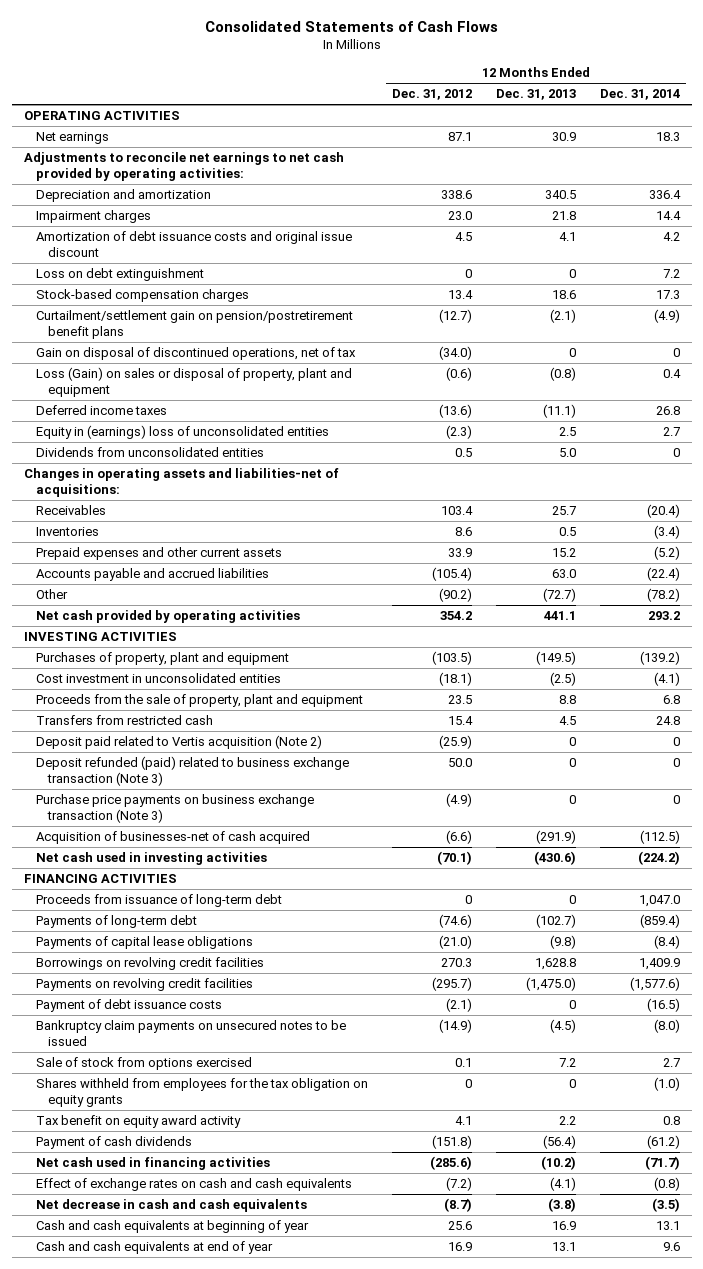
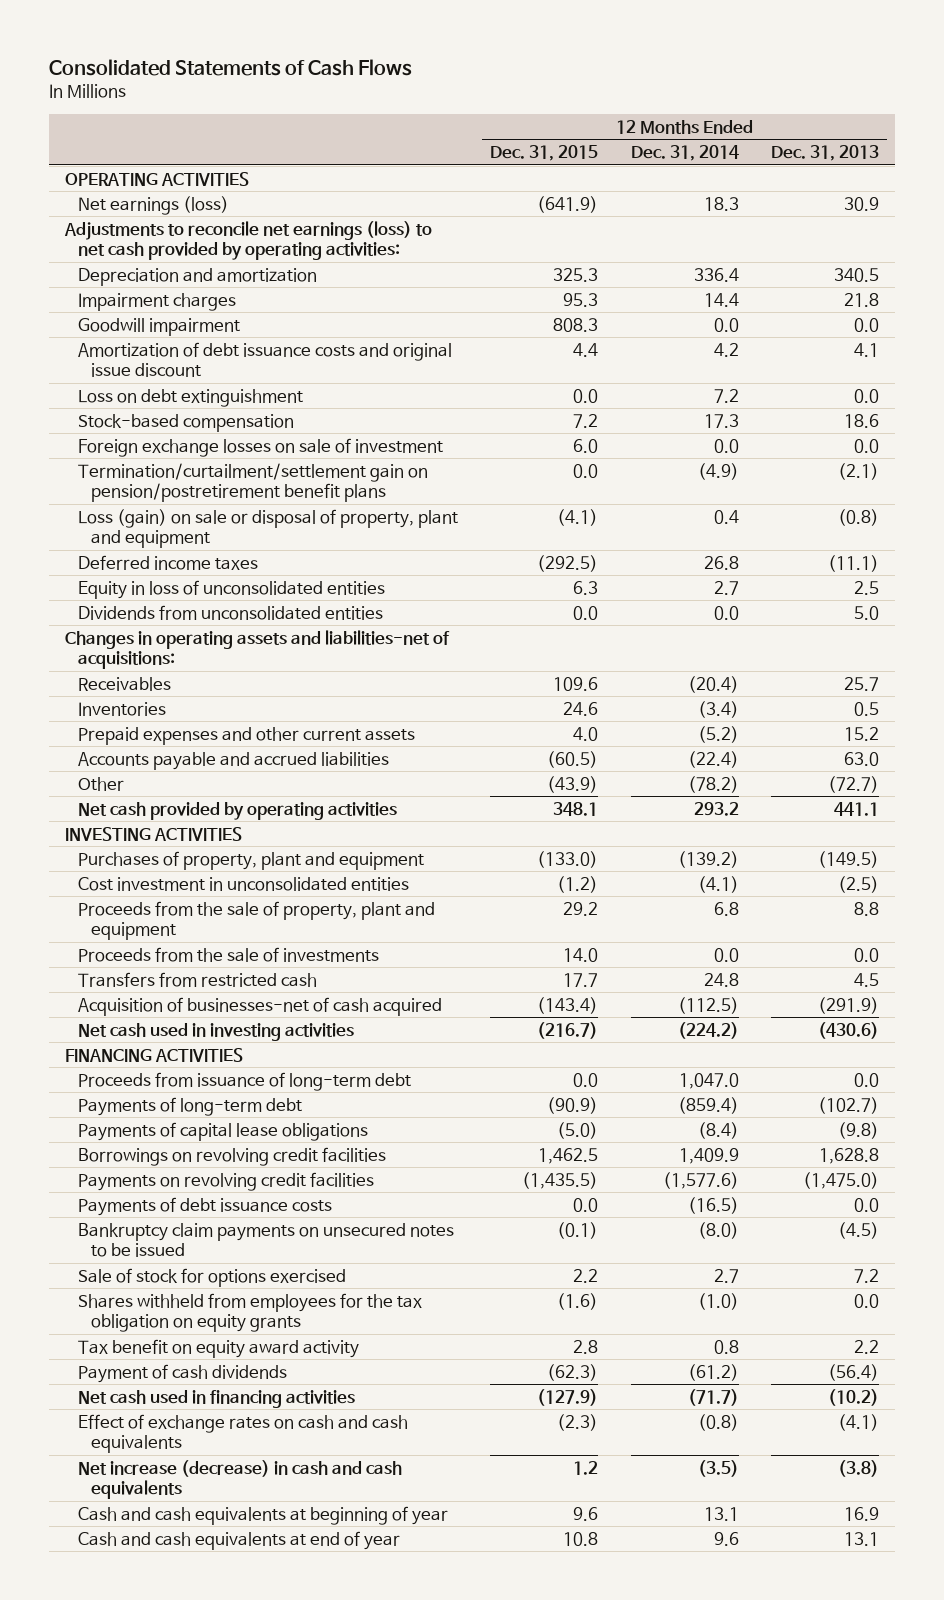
[391,89,472,101] Dec. 31, 2012 -> none
none -> [490,145,599,162] Dec. 31, 2015
[36,132,110,145] Net earnings -> [77,195,229,215] Net earnings (loss)
[23,152,344,182] Adjustments to reconcile net earnings to net cash provided by operating activities: -> [63,220,432,260] Adjustments to reconcile net earnings (loss) to net cash provided by operating activities:
none -> [77,317,240,336] Goodwill impairment
[36,347,357,361] Gain on disposal of discontinued operations, net of tax -> none
[568,269,576,279] 0 -> [854,388,880,403] 0.0
[36,289,250,303] Stock-based compensation charges -> [77,413,294,432] Stock-based compensation
none -> [77,437,443,457] Foreign exchange losses on sale of investment
[36,310,354,340] Curtailment/settlement gain on pension/postretirement benefit plans -> [77,462,428,502] Termination/curtailment/settlement gain on pension/postretirement benefit plans
[36,367,353,398] Loss (Gain) on sales or disposal of property, plant and equipment -> [77,508,458,548] Loss (gain) on sale or disposal of property, plant and equipment
[36,425,330,440] Equity in (earnings) loss of unconsolidated entities -> [77,579,385,599] Equity in loss of unconsolidated entities
[672,448,680,458] 0 -> [713,605,739,620] 0.0
none -> [77,946,379,962] Proceeds from the sale of investments
[36,735,323,750] Deposit paid related to Vertis acquisition (Note 2) -> none
[36,756,350,787] Deposit refunded (paid) related to business exchange transaction (Note 3) -> none
[36,794,315,824] Purchase price payments on business exchange transaction (Note 3) -> none
[568,895,576,905] 0 -> [854,1072,880,1087] 0.0
[36,999,223,1013] Payment of debt issuance costs -> [77,1196,332,1216] Payments of debt issuance costs
[568,1000,576,1010] 0 -> [854,1197,880,1212] 0.0
[36,1057,253,1071] Sale of stock from options exercised -> [77,1267,346,1287] Sale of stock for options exercised
[568,1079,576,1089] 0 -> [854,1293,880,1308] 0.0
[36,1199,308,1213] Net decrease in cash and cash equivalents -> [77,1459,402,1499] Net increase (decrease) in cash and cash equivalents

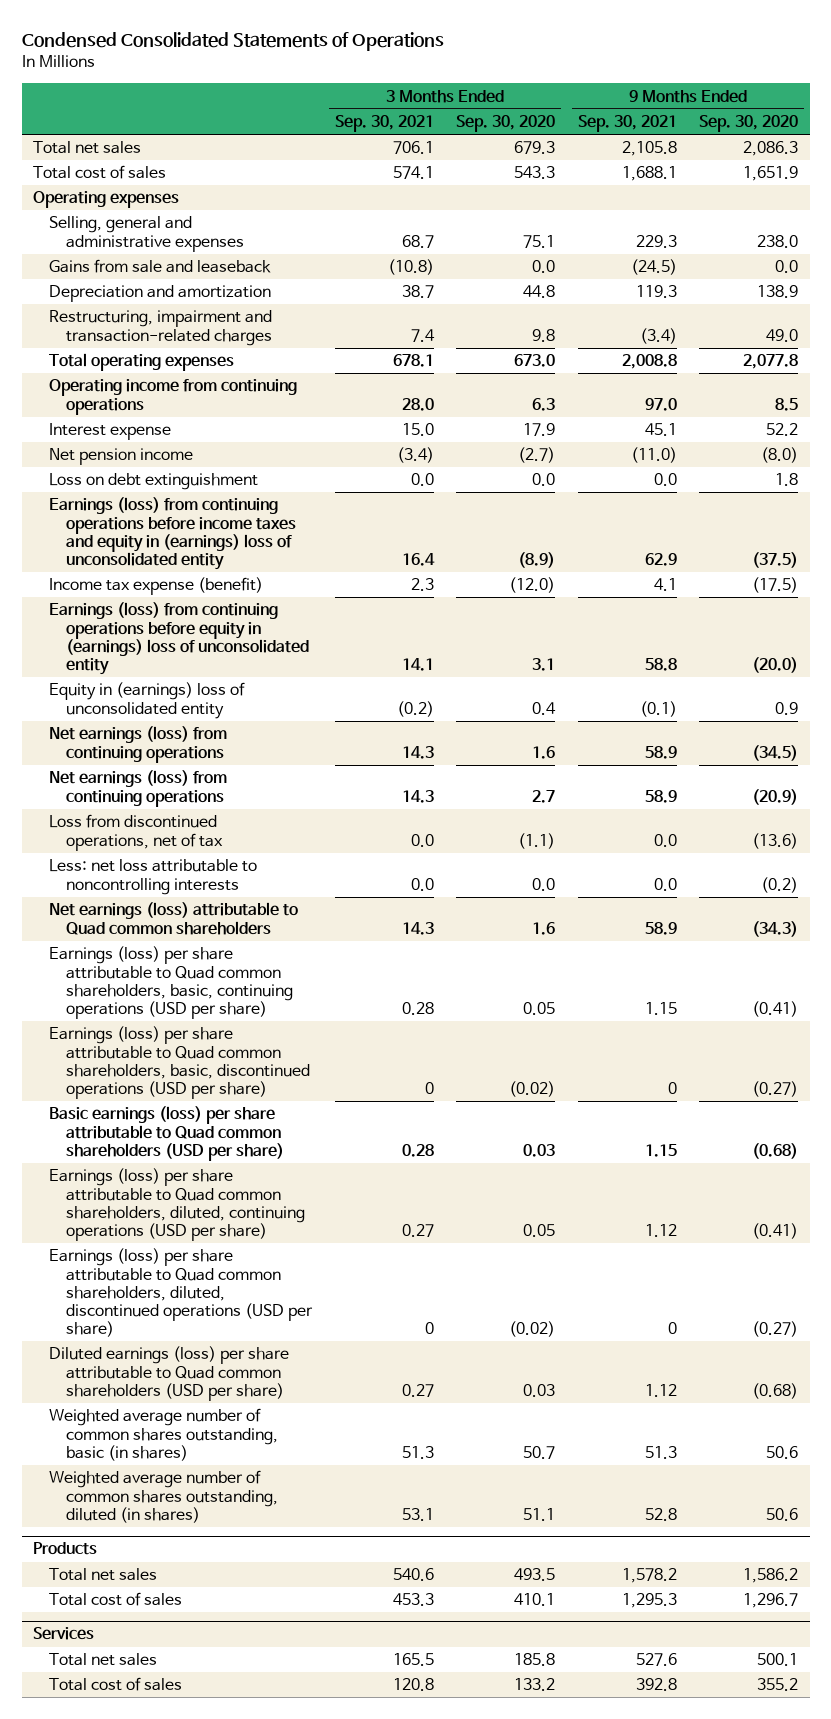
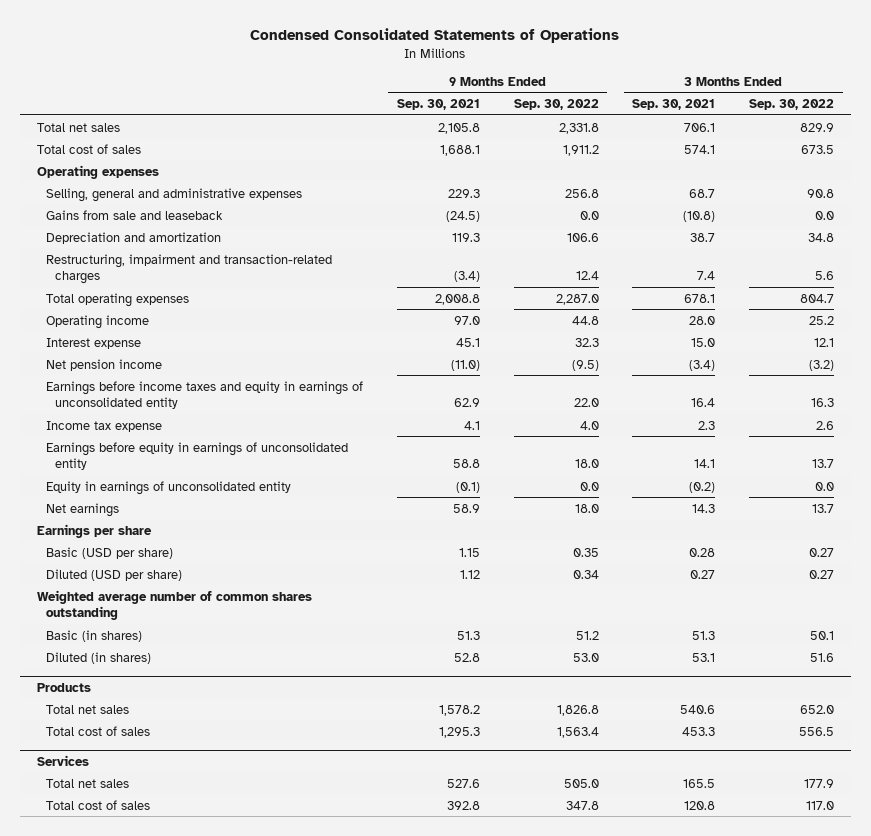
[456,115,556,133] Sep. 30, 2020 -> none
[699,115,799,133] Sep. 30, 2020 -> none
none -> [513,99,599,111] Sep. 30, 2022
none -> [749,99,835,111] Sep. 30, 2022
[49,379,298,415] Operating income from continuing operations -> [45,314,149,329] Operating income
[49,473,259,491] Loss on debt extinguishment -> none
[49,726,228,763] Net earnings (loss) from continuing operations -> none
[49,770,228,807] Net earnings (loss) from continuing operations -> none
[49,814,223,851] Loss from discontinued operations, net of tax -> none
[49,859,258,895] Less: net loss attributable to noncontrolling interests -> none
[49,946,293,1019] Earnings (loss) per share attributable to Quad common shareholders, basic, continuing operations (USD per share) -> none
[49,1026,310,1099] Earnings (loss) per share attributable to Quad common shareholders, basic, discontinued operations (USD per share) -> none
[49,1168,305,1241] Earnings (loss) per share attributable to Quad common shareholders, diluted, continuing operations (USD per share) -> none
[49,1248,313,1338] Earnings (loss) per share attributable to Quad common shareholders, diluted, discontinued operations (USD per share) -> none
[49,497,296,570] Earnings (loss) from continuing operations before income taxes and equity in (earnings) loss of unconsolidated entity -> [45,380,363,410] Earnings before income taxes and equity in earnings of unconsolidated entity
[49,577,264,596] Income tax expense (benefit) -> [45,420,162,432] Income tax expense
[49,602,309,675] Earnings (loss) from continuing operations before equity in (earnings) loss of unconsolidated entity -> [45,441,348,471] Earnings before equity in earnings of unconsolidated entity
[49,682,246,719] Equity in (earnings) loss of unconsolidated entity -> [45,480,291,495] Equity in earnings of unconsolidated entity
[49,902,299,935] Net earnings (loss) attributable to Quad common shareholders -> [45,502,119,517] Net earnings
none -> [36,523,152,538] Earnings per share
[49,1106,284,1161] Basic earnings (loss) per share attributable to Quad common shareholders (USD per share) -> [45,546,173,559] Basic (USD per share)
[49,1346,290,1401] Diluted earnings (loss) per share attributable to Quad common shareholders (USD per share) -> [45,568,182,581] Diluted (USD per share)
none -> [36,589,312,621] Weighted average number of common shares outstanding
[49,1408,278,1461] Weighted average number of common shares outstanding, basic (in shares) -> [45,629,142,642] Basic (in shares)
[49,1470,278,1523] Weighted average number of common shares outstanding, diluted (in shares) -> [45,651,151,664] Diluted (in shares)

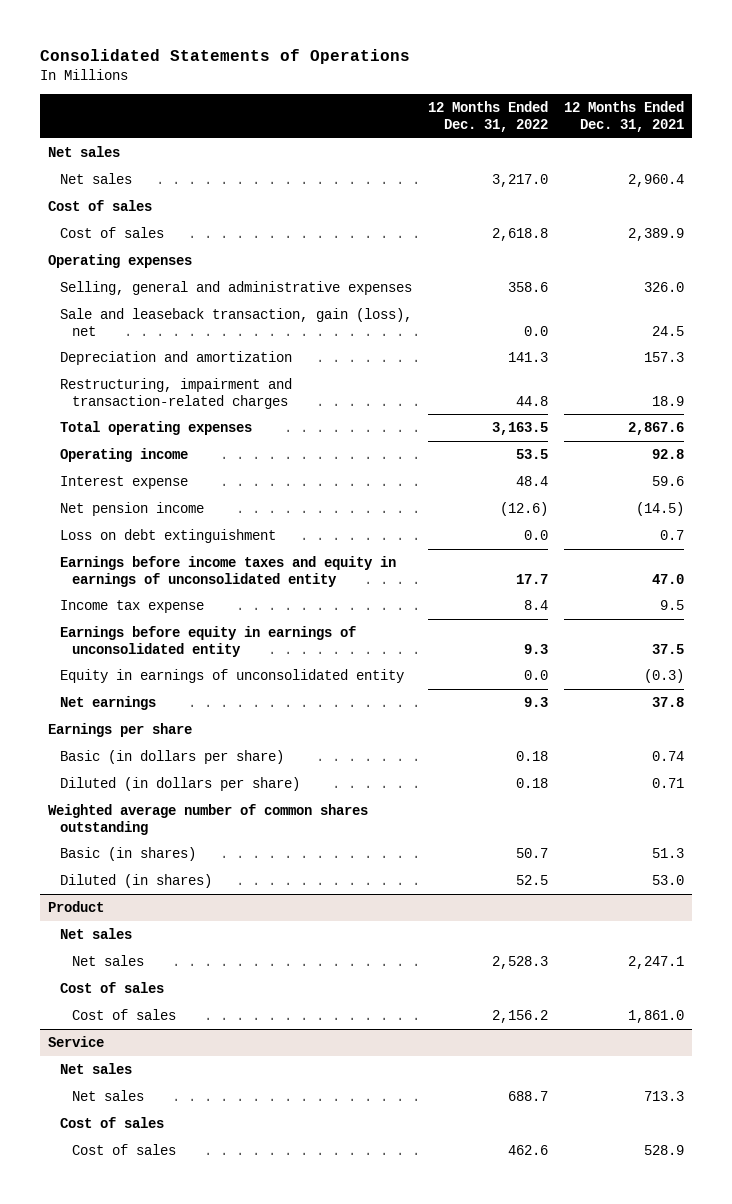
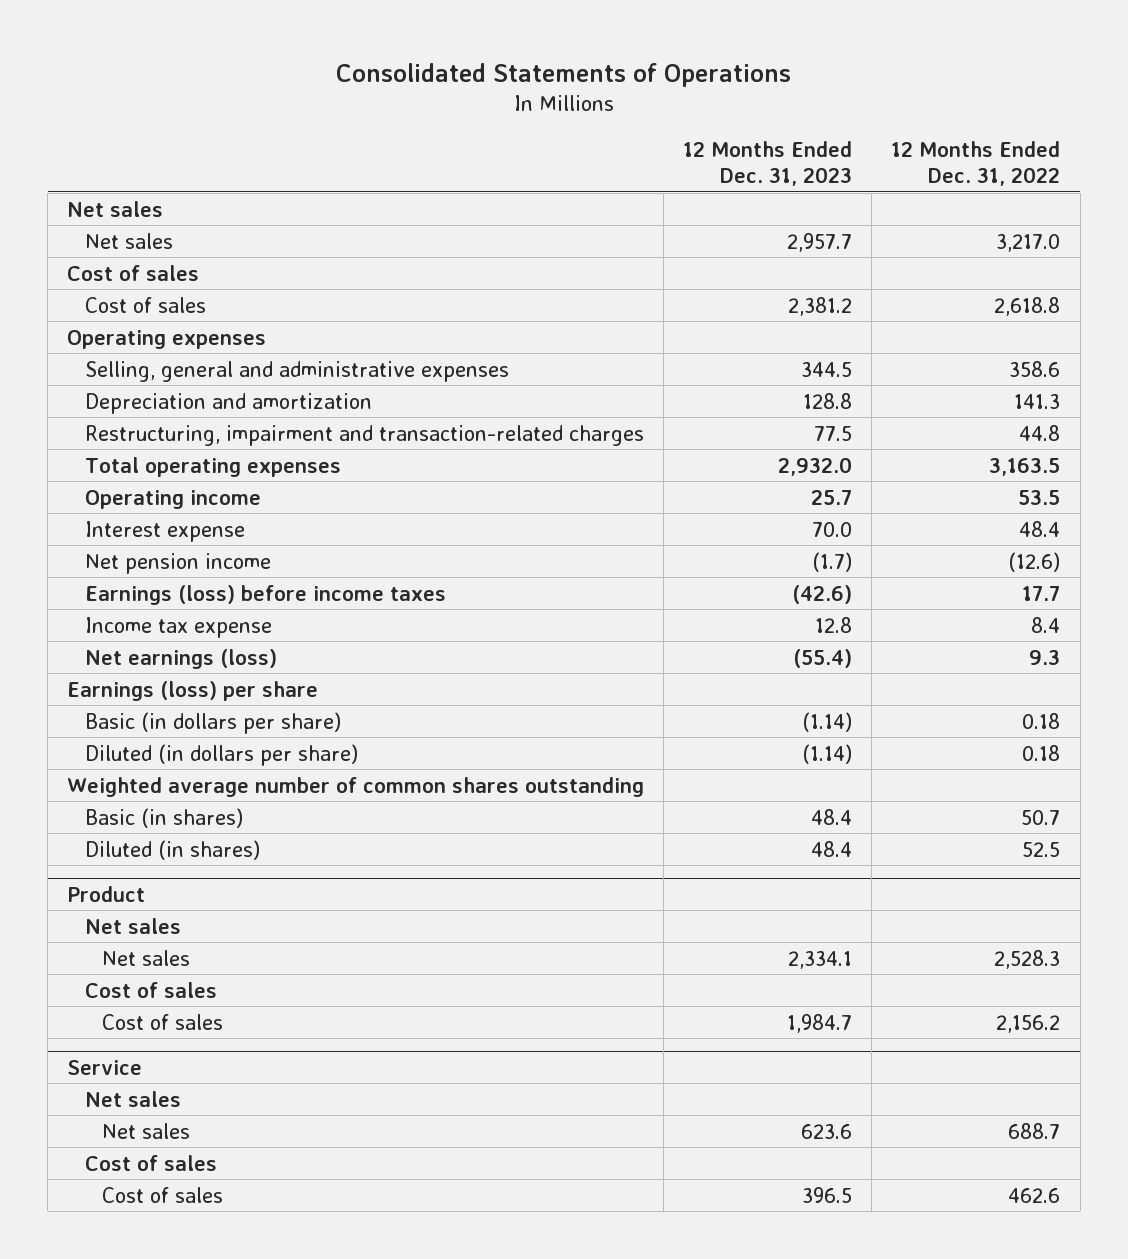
[564,101,685,132] 12 Months Ended Dec. 31, 2021 -> none
none -> [683,140,853,187] 12 Months Ended Dec. 31, 2023
[59,308,412,336] Sale and leaseback transaction, gain (loss), net -> none
[59,529,276,544] Loss on debt extinguishment -> none
[59,556,396,587] Earnings before income taxes and equity in earnings of unconsolidated entity -> [84,584,446,605] Earnings (loss) before income taxes
[59,626,356,657] Earnings before equity in earnings of unconsolidated entity -> none
[59,669,404,684] Equity in earnings of unconsolidated entity -> none
[59,696,156,711] Net earnings -> [84,648,277,669] Net earnings (loss)
[47,723,192,738] Earnings per share -> [67,680,319,701] Earnings (loss) per share

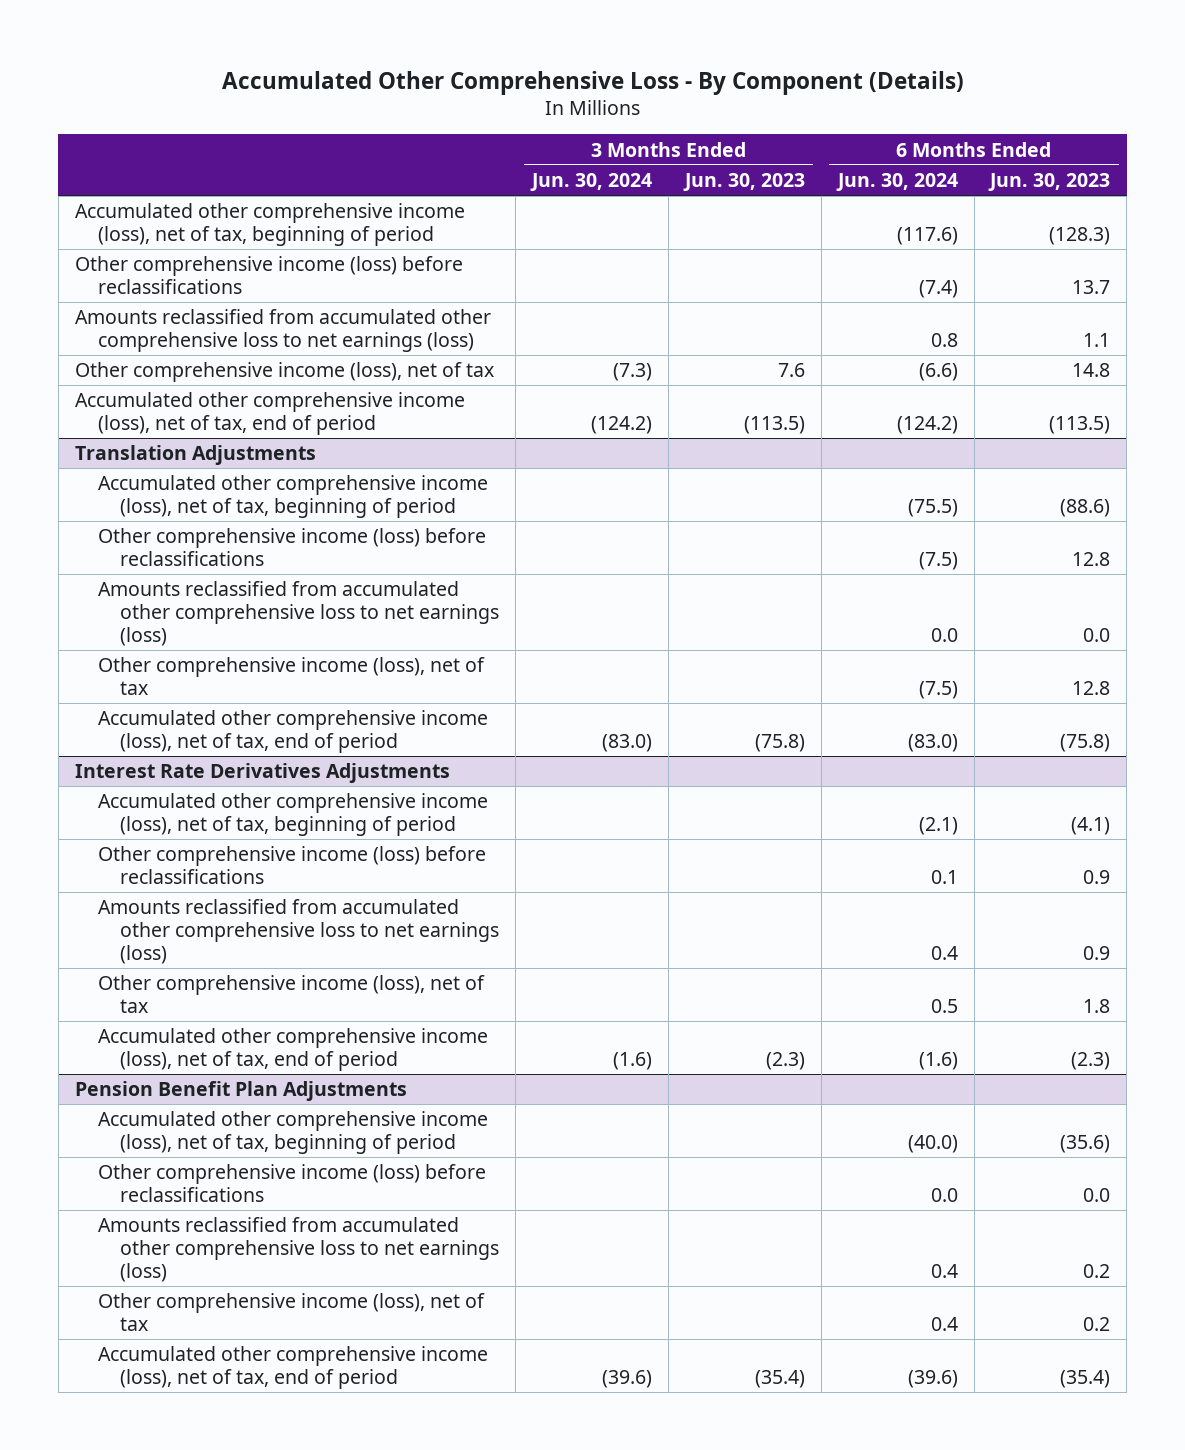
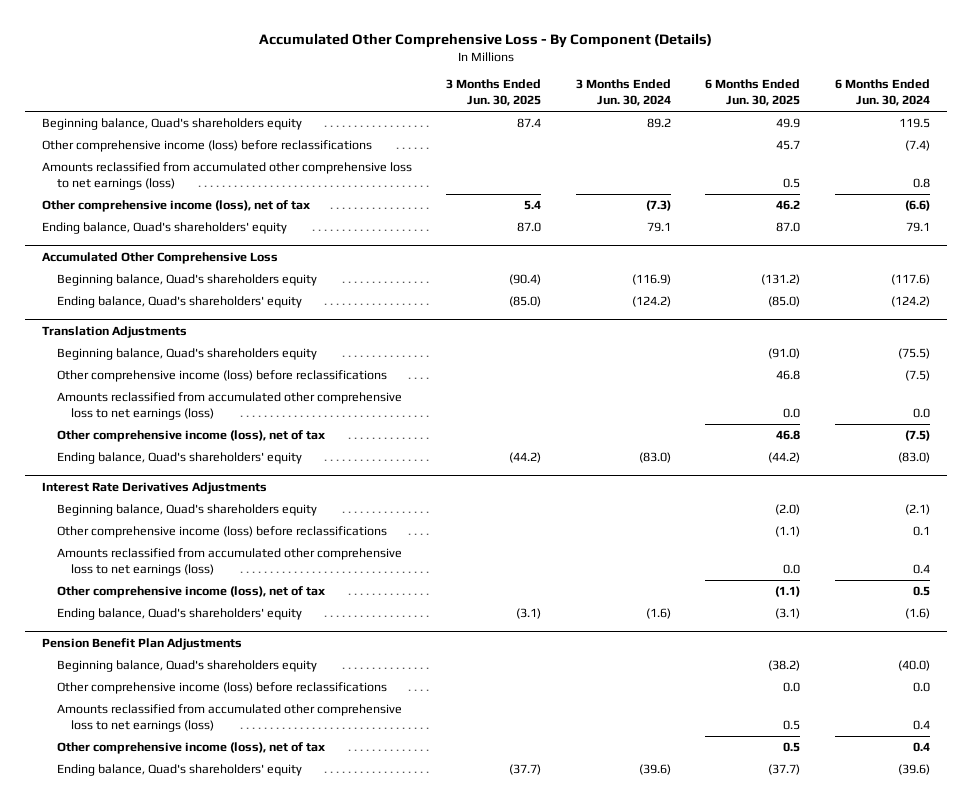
[682,172,805,191] Jun. 30, 2023 -> none
[988,172,1111,191] Jun. 30, 2023 -> none
none -> [446,79,542,107] 3 Months Ended Jun. 30, 2025
none -> [705,79,801,107] 6 Months Ended Jun. 30, 2025
[74,203,465,246] Accumulated other comprehensive income (loss), net of tax, beginning of period -> none
none -> [41,118,302,131] Beginning balance, Quad's shareholders equity
none -> [41,222,287,235] Ending balance, Quad's shareholders' equity
none -> [41,252,278,265] Accumulated Other Comprehensive Loss
none -> [56,274,317,287] Beginning balance, Quad's shareholders equity
[74,392,465,435] Accumulated other comprehensive income (loss), net of tax, end of period -> [56,296,302,309] Ending balance, Quad's shareholders' equity
[97,475,488,518] Accumulated other comprehensive income (loss), net of tax, beginning of period -> [56,348,317,361] Beginning balance, Quad's shareholders equity
[97,710,488,753] Accumulated other comprehensive income (loss), net of tax, end of period -> [56,452,302,465] Ending balance, Quad's shareholders' equity
[97,793,488,836] Accumulated other comprehensive income (loss), net of tax, beginning of period -> none
none -> [56,504,317,517] Beginning balance, Quad's shareholders equity
[97,1028,488,1071] Accumulated other comprehensive income (loss), net of tax, end of period -> [56,608,302,621] Ending balance, Quad's shareholders' equity
[97,1111,488,1154] Accumulated other comprehensive income (loss), net of tax, beginning of period -> none
none -> [56,660,317,673] Beginning balance, Quad's shareholders equity
[97,1346,488,1389] Accumulated other comprehensive income (loss), net of tax, end of period -> [56,764,302,777] Ending balance, Quad's shareholders' equity

